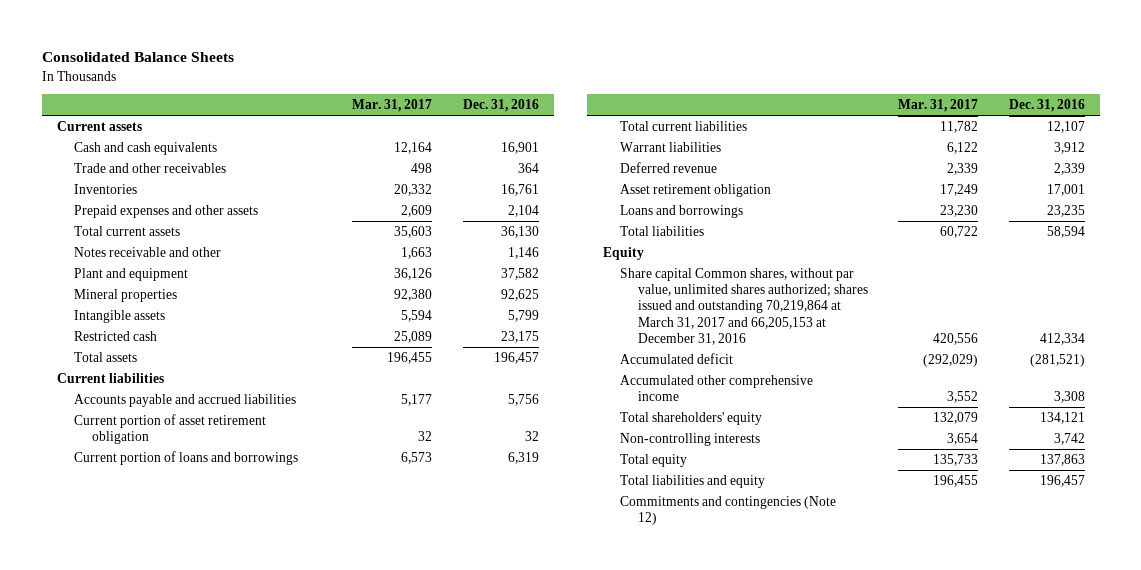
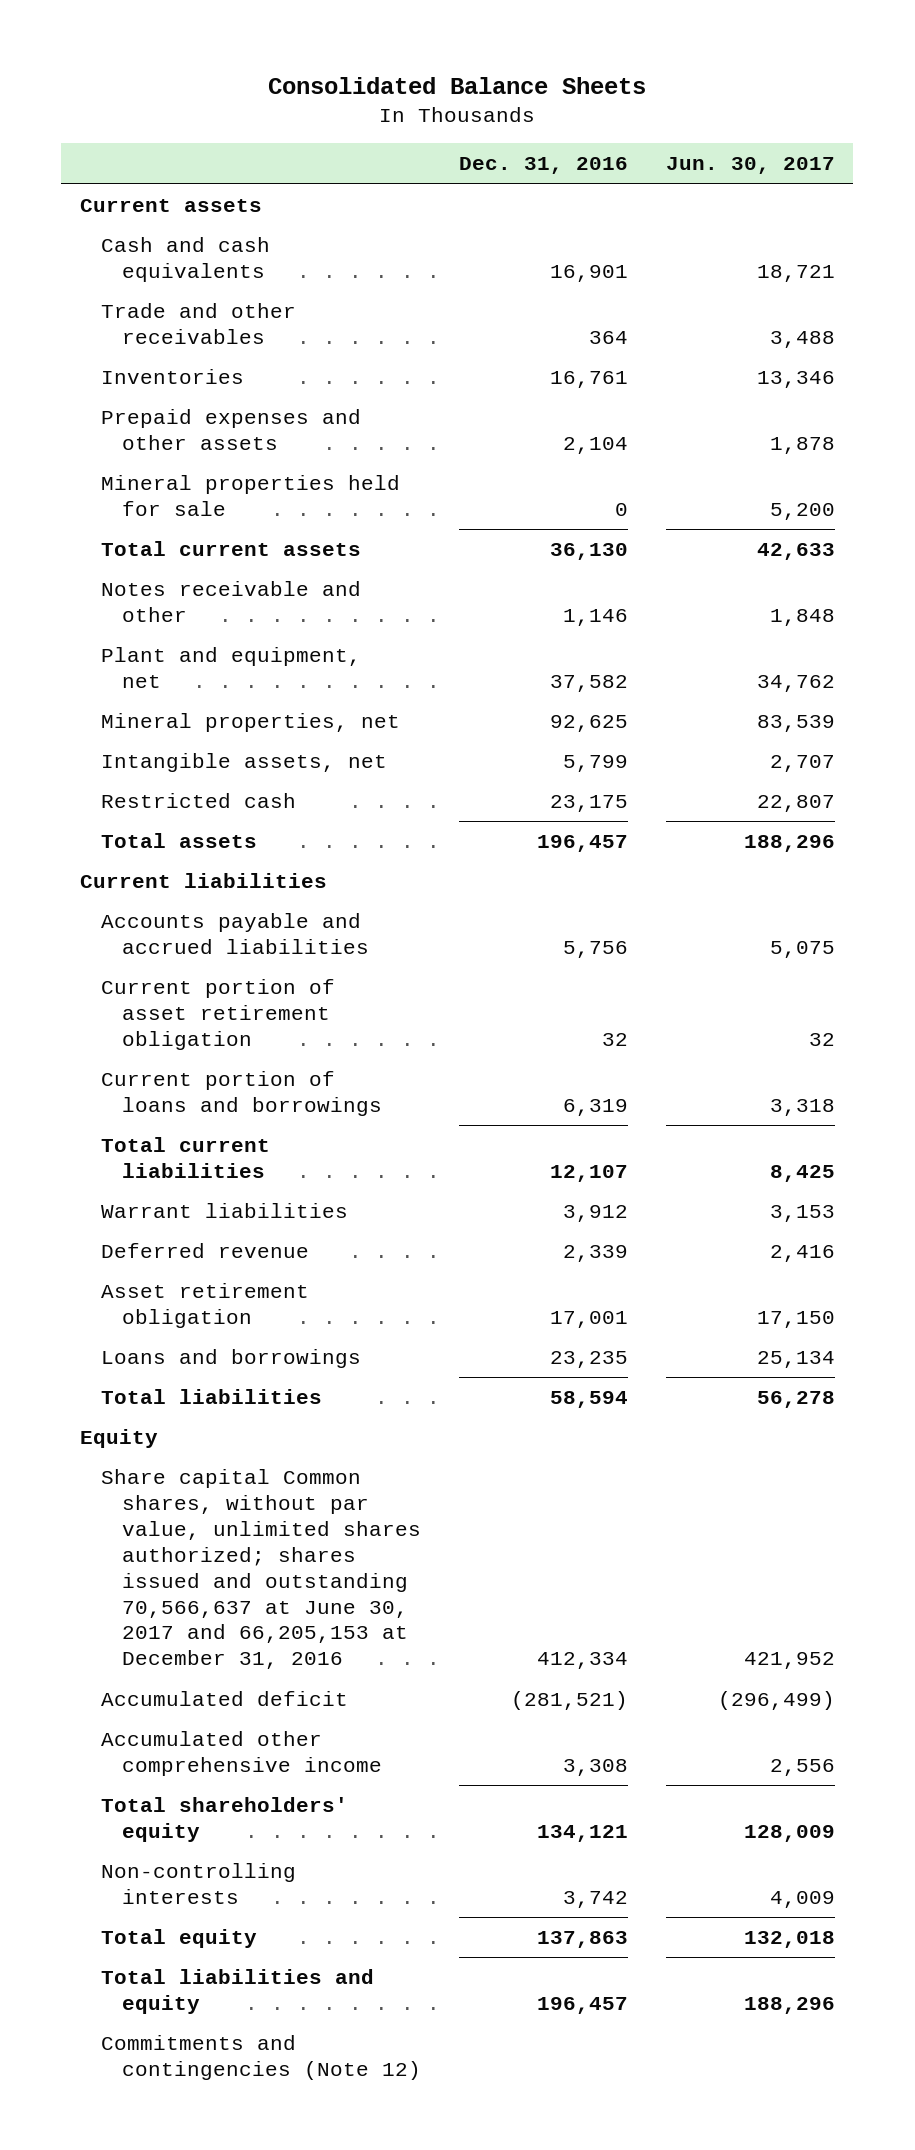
[352,99,433,113] Mar. 31, 2017 -> none
none -> [665,157,835,175] Jun. 30, 2017
none -> [101,475,401,516] Mineral properties held for sale
[74,267,189,281] Plant and equipment -> [101,647,362,688] Plant and equipment, net
[74,288,178,302] Mineral properties -> [101,713,401,733] Mineral properties, net
[74,309,166,323] Intangible assets -> [101,753,388,773] Intangible assets, net
[620,267,868,345] Share capital Common shares, without par value, unlimited shares authorized; shares issued and outstanding 70,219,864 at March 31, 2017 and 66,205,153 at December 31, 2016 -> [101,1469,422,1670] Share capital Common shares, without par value, unlimited shares authorized; shares issued and outstanding 70,566,637 at June 30, 2017 and 66,205,153 at December 31, 2016

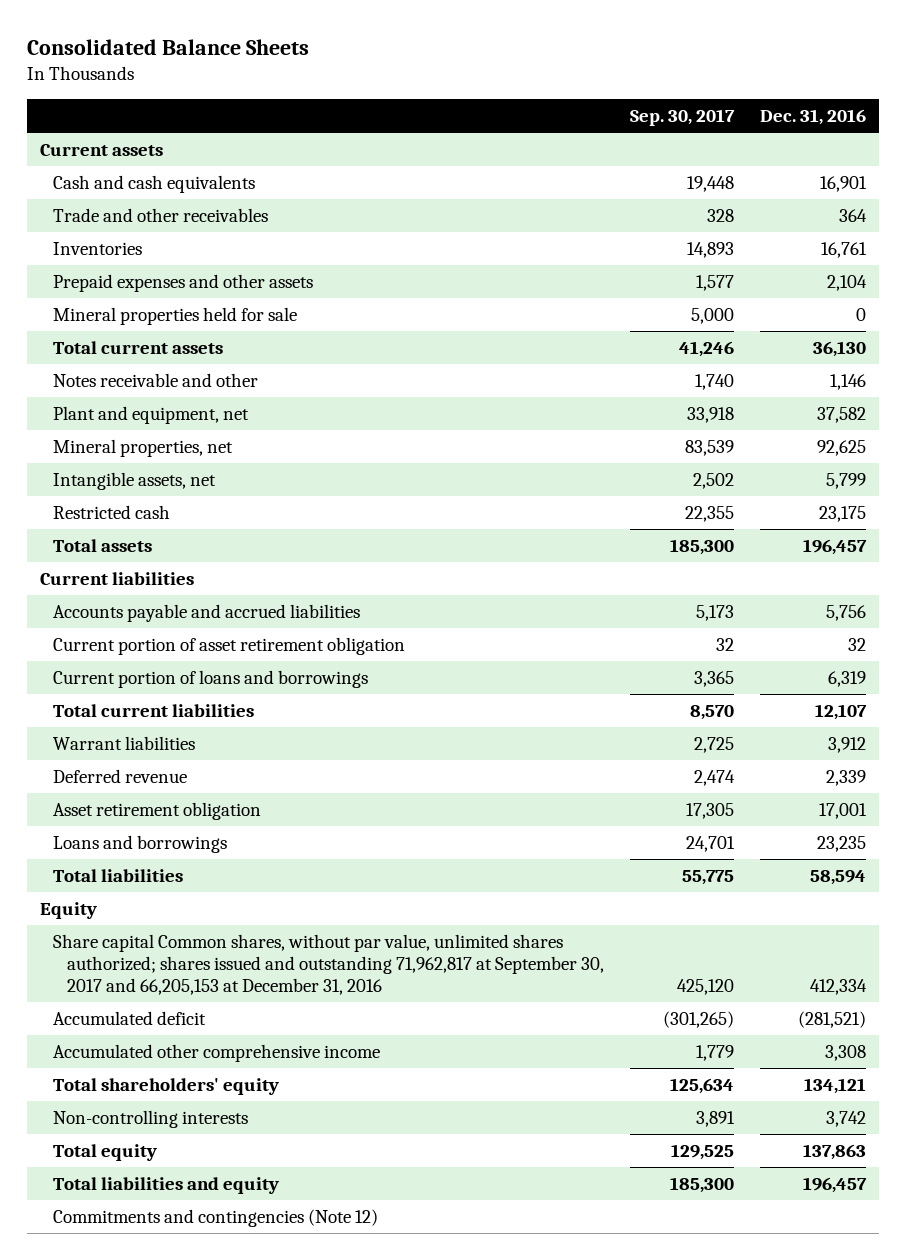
[665,157,835,175] Jun. 30, 2017 -> none
none -> [629,108,735,126] Sep. 30, 2017
[101,1469,422,1670] Share capital Common shares, without par value, unlimited shares authorized; shares issued and outstanding 70,566,637 at June 30, 2017 and 66,205,153 at December 31, 2016 -> [53,933,604,995] Share capital Common shares, without par value, unlimited shares authorized; shares issued and outstanding 71,962,817 at September 30, 2017 and 66,205,153 at December 31, 2016

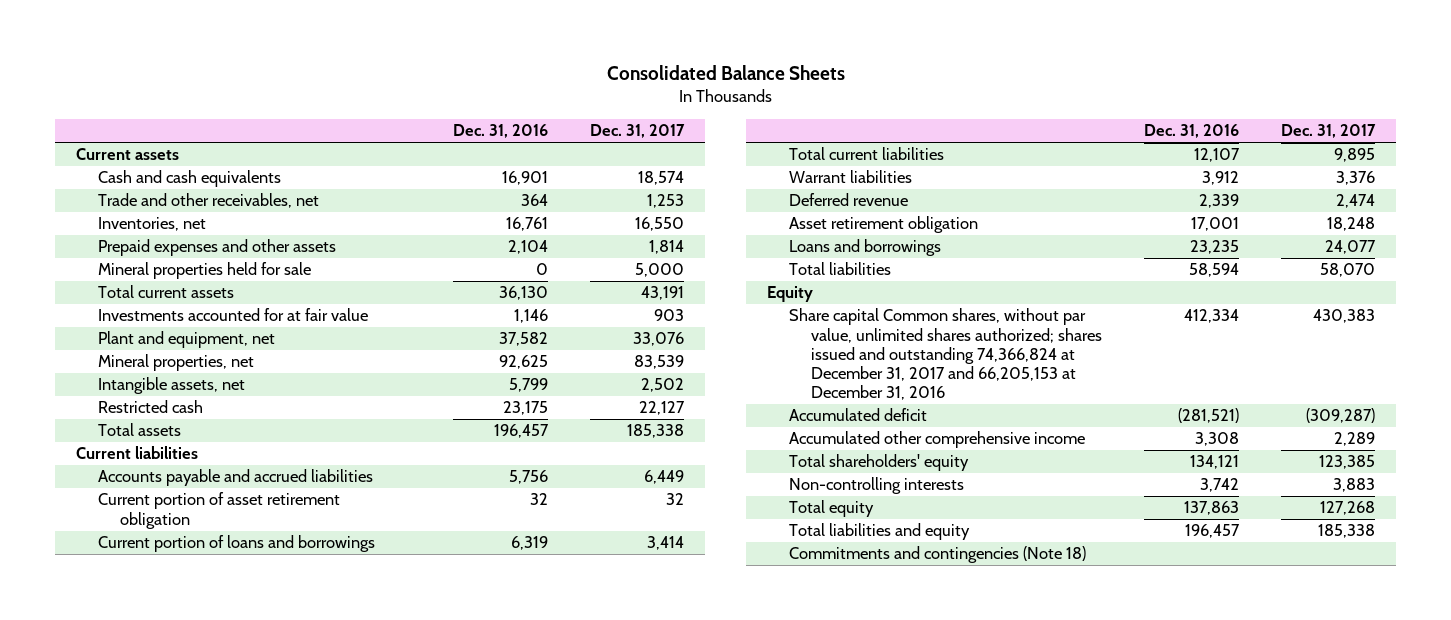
[629,108,735,126] Sep. 30, 2017 -> none
none -> [590,124,686,139] Dec. 31, 2017
[53,207,269,222] Trade and other receivables -> [98,193,320,209] Trade and other receivables, net
[53,241,143,255] Inventories -> [98,217,207,232] Inventories, net
[53,372,259,387] Notes receivable and other -> [98,308,369,322] Investments accounted for at fair value
[53,933,604,995] Share capital Common shares, without par value, unlimited shares authorized; shares issued and outstanding 71,962,817 at September 30, 2017 and 66,205,153 at December 31, 2016 -> [789,308,1103,401] Share capital Common shares, without par value, unlimited shares authorized; shares issued and outstanding 74,366,824 at December 31, 2017 and 66,205,153 at December 31, 2016
[53,1208,379,1227] Commitments and contingencies (Note 12) -> [789,546,1087,564] Commitments and contingencies (Note 18)

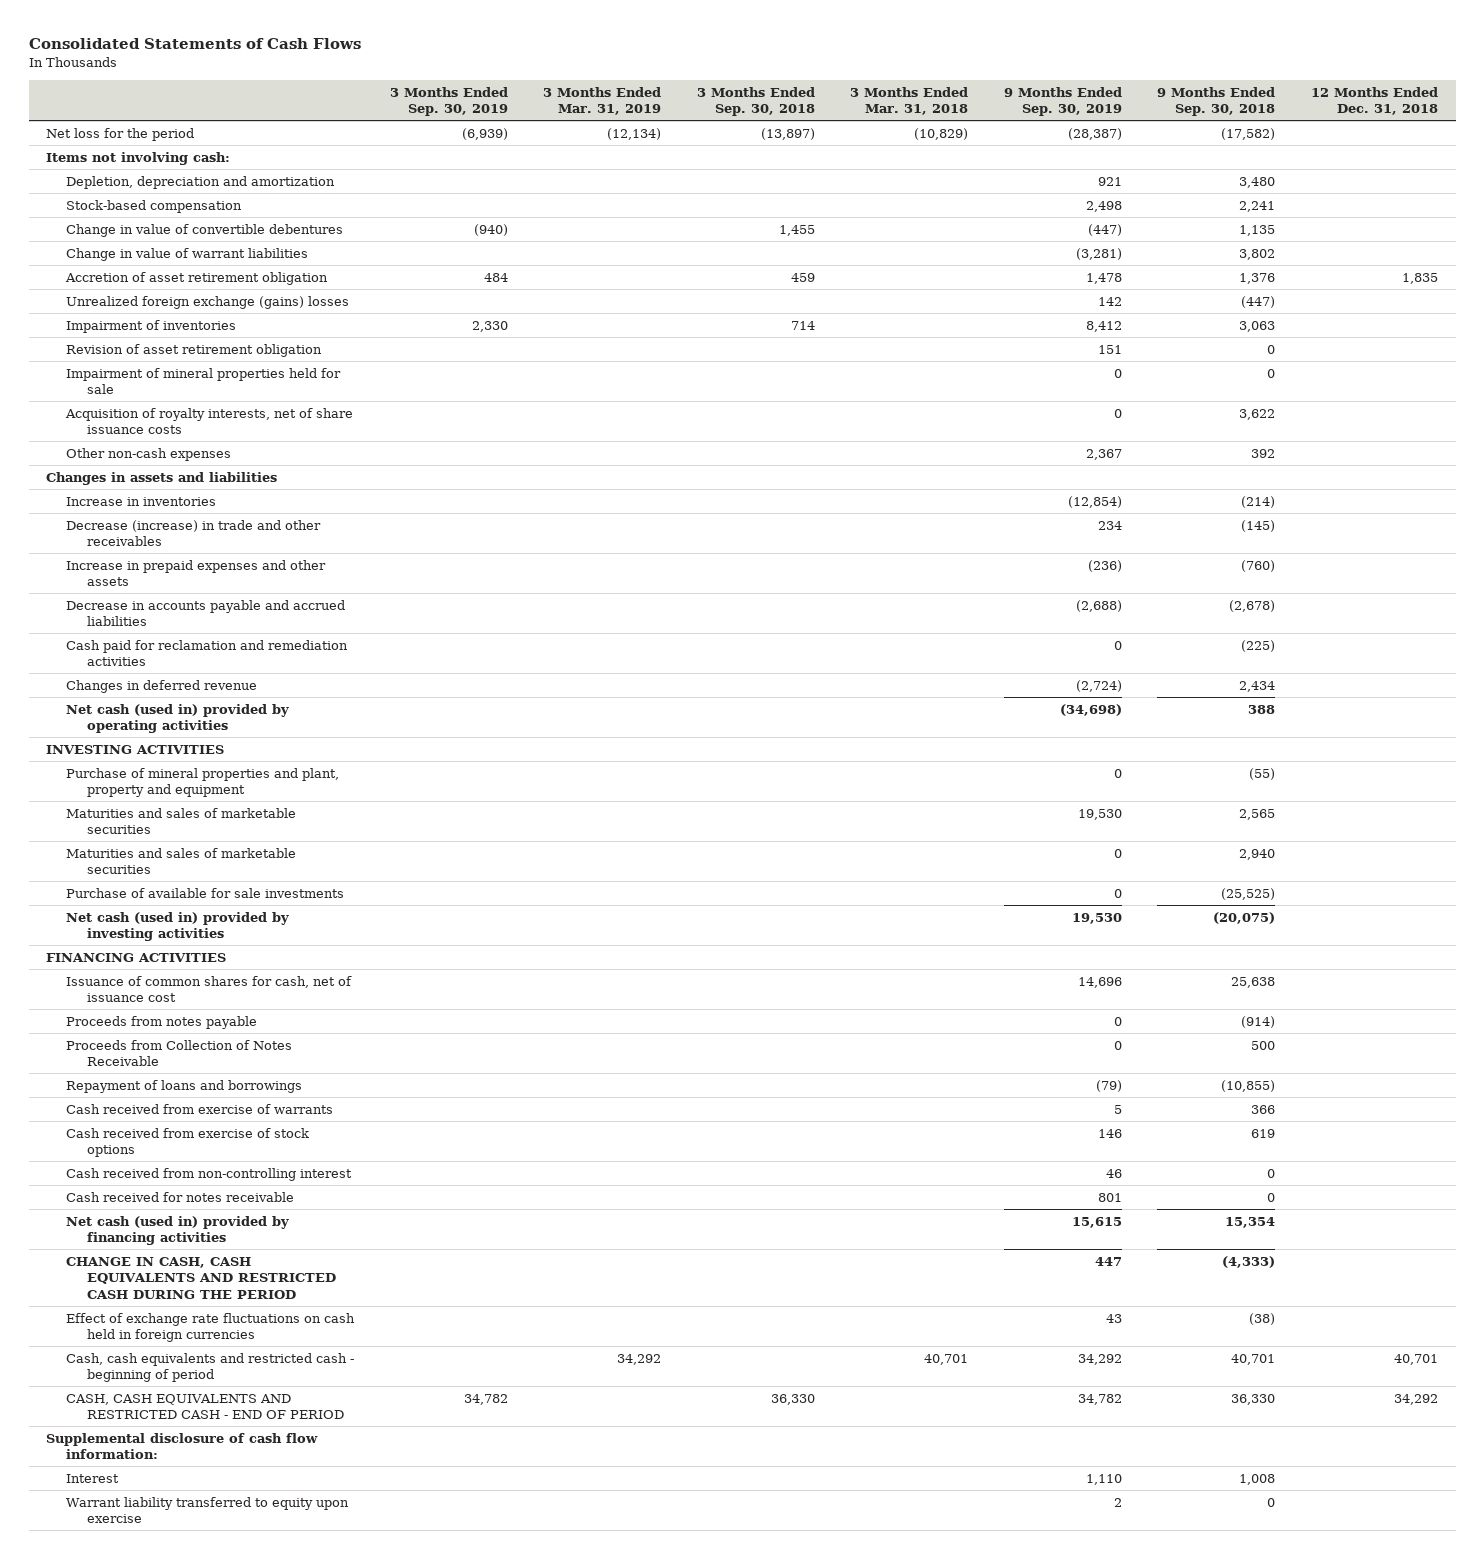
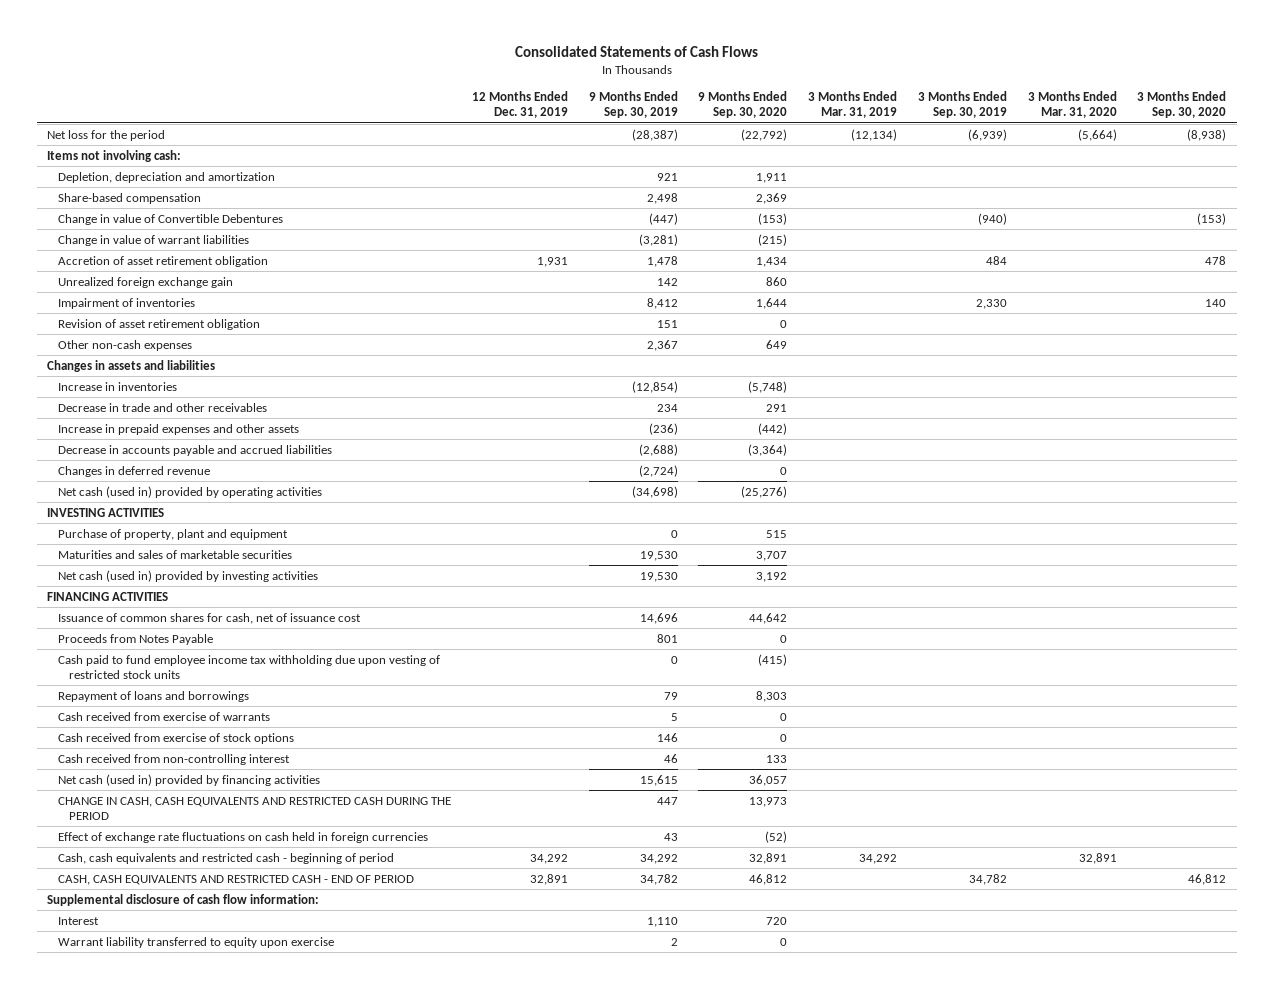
[696,86,815,117] 3 Months Ended Sep. 30, 2018 -> none
[850,86,969,116] 3 Months Ended Mar. 31, 2018 -> none
[1157,86,1276,117] 9 Months Ended Sep. 30, 2018 -> none
[1310,86,1438,116] 12 Months Ended Dec. 31, 2018 -> none
none -> [471,91,568,119] 12 Months Ended Dec. 31, 2019
none -> [698,91,788,119] 9 Months Ended Sep. 30, 2020
none -> [1027,91,1117,119] 3 Months Ended Mar. 31, 2020
none -> [1137,91,1227,119] 3 Months Ended Sep. 30, 2020
[66,199,243,213] Stock-based compensation -> [58,192,202,204] Share-based compensation
[66,223,344,237] Change in value of convertible debentures -> [58,213,284,225] Change in value of Convertible Debentures
[66,295,350,309] Unrealized foreign exchange (gains) losses -> [58,276,234,288] Unrealized foreign exchange gain
[66,367,342,395] Impairment of mineral properties held for sale -> none
[65,407,354,435] Acquisition of royalty interests, net of share issuance costs -> none
[66,519,322,547] Decrease (increase) in trade and other receivables -> [58,402,268,412] Decrease in trade and other receivables
[66,639,349,667] Cash paid for reclamation and remediation activities -> none
[66,767,340,798] Purchase of mineral properties and plant, property and equipment -> [58,528,289,540] Purchase of property, plant and equipment
[66,847,297,875] Maturities and sales of marketable securities -> none
[66,887,345,898] Purchase of available for sale investments -> none
[66,1039,293,1067] Proceeds from Collection of Notes Receivable -> none
none -> [58,633,214,645] Proceeds from Notes Payable
[66,1015,258,1029] Proceeds from notes payable -> [58,654,441,679] Cash paid to fund employee income tax withholding due upon vesting of restricted stock units
[1095,1079,1122,1092] (79) -> [663,691,678,700] 79
[66,1191,295,1202] Cash received for notes receivable -> none

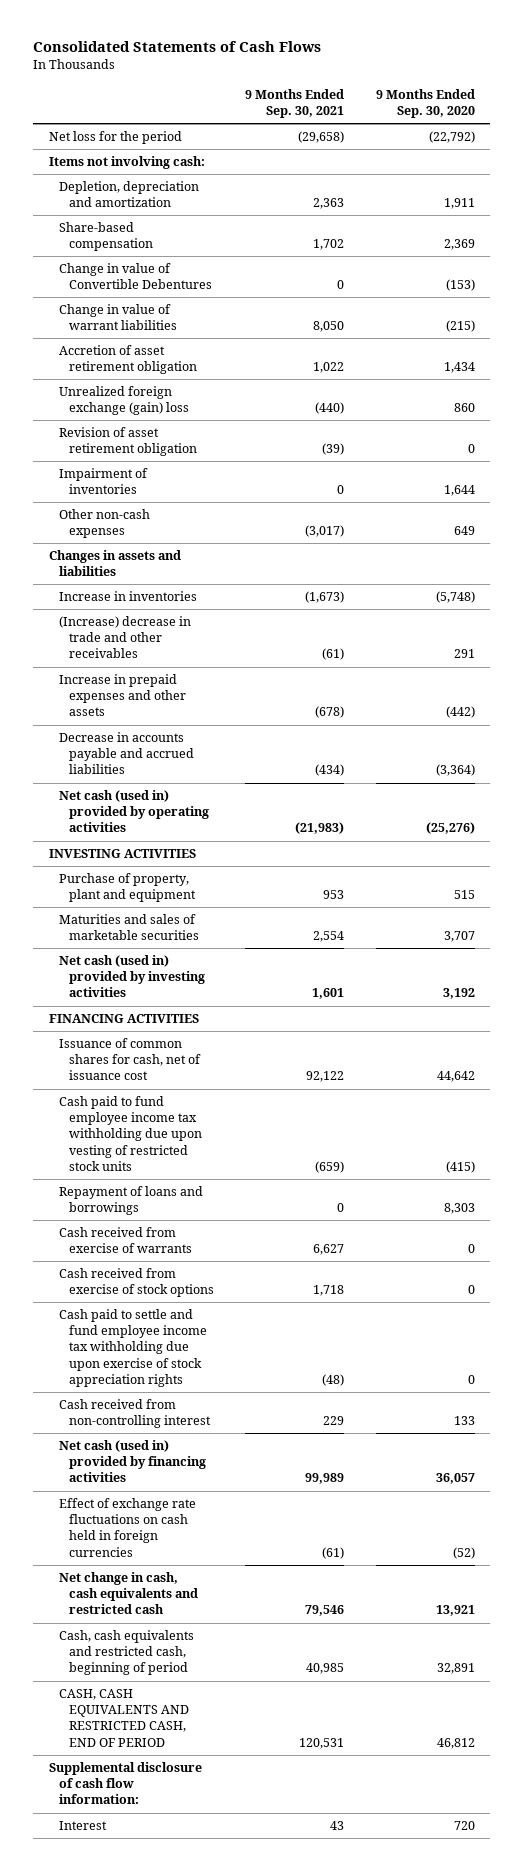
[471,91,568,119] 12 Months Ended Dec. 31, 2019 -> none
[588,91,678,119] 9 Months Ended Sep. 30, 2019 -> none
[808,91,898,119] 3 Months Ended Mar. 31, 2019 -> none
[917,91,1007,119] 3 Months Ended Sep. 30, 2019 -> none
[1027,91,1117,119] 3 Months Ended Mar. 31, 2020 -> none
[1137,91,1227,119] 3 Months Ended Sep. 30, 2020 -> none
none -> [245,88,345,118] 9 Months Ended Sep. 30, 2021
[58,276,234,288] Unrealized foreign exchange gain -> [58,386,190,416] Unrealized foreign exchange (gain) loss
[58,297,196,309] Impairment of inventories -> [58,468,148,495] Impairment of inventories
[58,402,268,412] Decrease in trade and other receivables -> [58,616,191,659] (Increase) decrease in trade and other receivables
[58,465,211,477] Changes in deferred revenue -> none
[58,633,214,645] Proceeds from Notes Payable -> none
none -> [58,1309,208,1387] Cash paid to settle and fund employee income tax withholding due upon exercise of stock appreciation rights
[58,796,452,820] CHANGE IN CASH, CASH EQUIVALENTS AND RESTRICTED CASH DURING THE PERIOD -> none
none -> [58,1572,199,1615] Net change in cash, cash equivalents and restricted cash
[58,852,395,864] Cash, cash equivalents and restricted cash - beginning of period -> [58,1630,194,1676] Cash, cash equivalents and restricted cash, beginning of period
[58,874,415,885] CASH, CASH EQUIVALENTS AND RESTRICTED CASH - END OF PERIOD -> [58,1689,190,1747] CASH, CASH EQUIVALENTS AND RESTRICTED CASH, END OF PERIOD
[58,936,335,948] Warrant liability transferred to equity upon exercise -> none

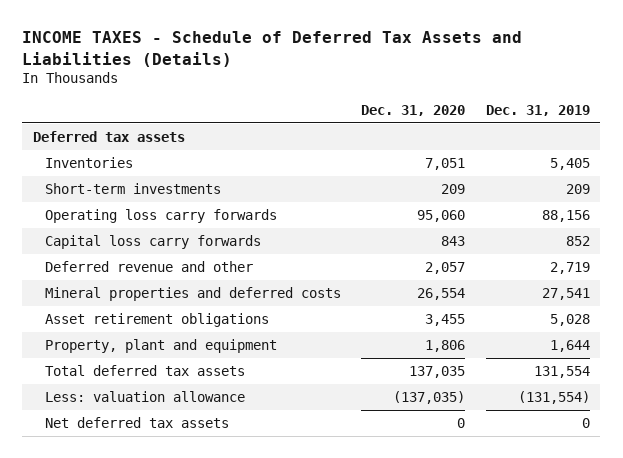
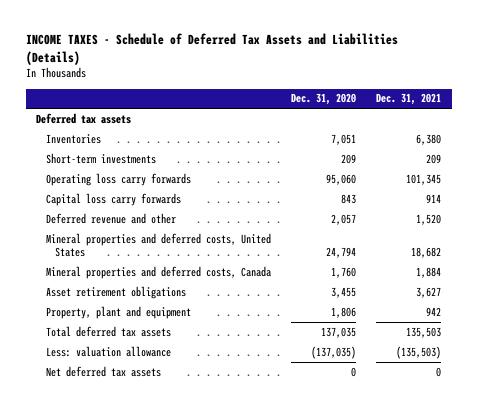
[485,104,590,116] Dec. 31, 2019 -> none
none -> [376,93,442,106] Dec. 31, 2021
none -> [45,232,271,258] Mineral properties and deferred costs, United States
[44,286,341,301] Mineral properties and deferred costs -> [45,265,271,279] Mineral properties and deferred costs, Canada
[417,287,466,300] 26,554 -> [330,266,356,278] 1,760

